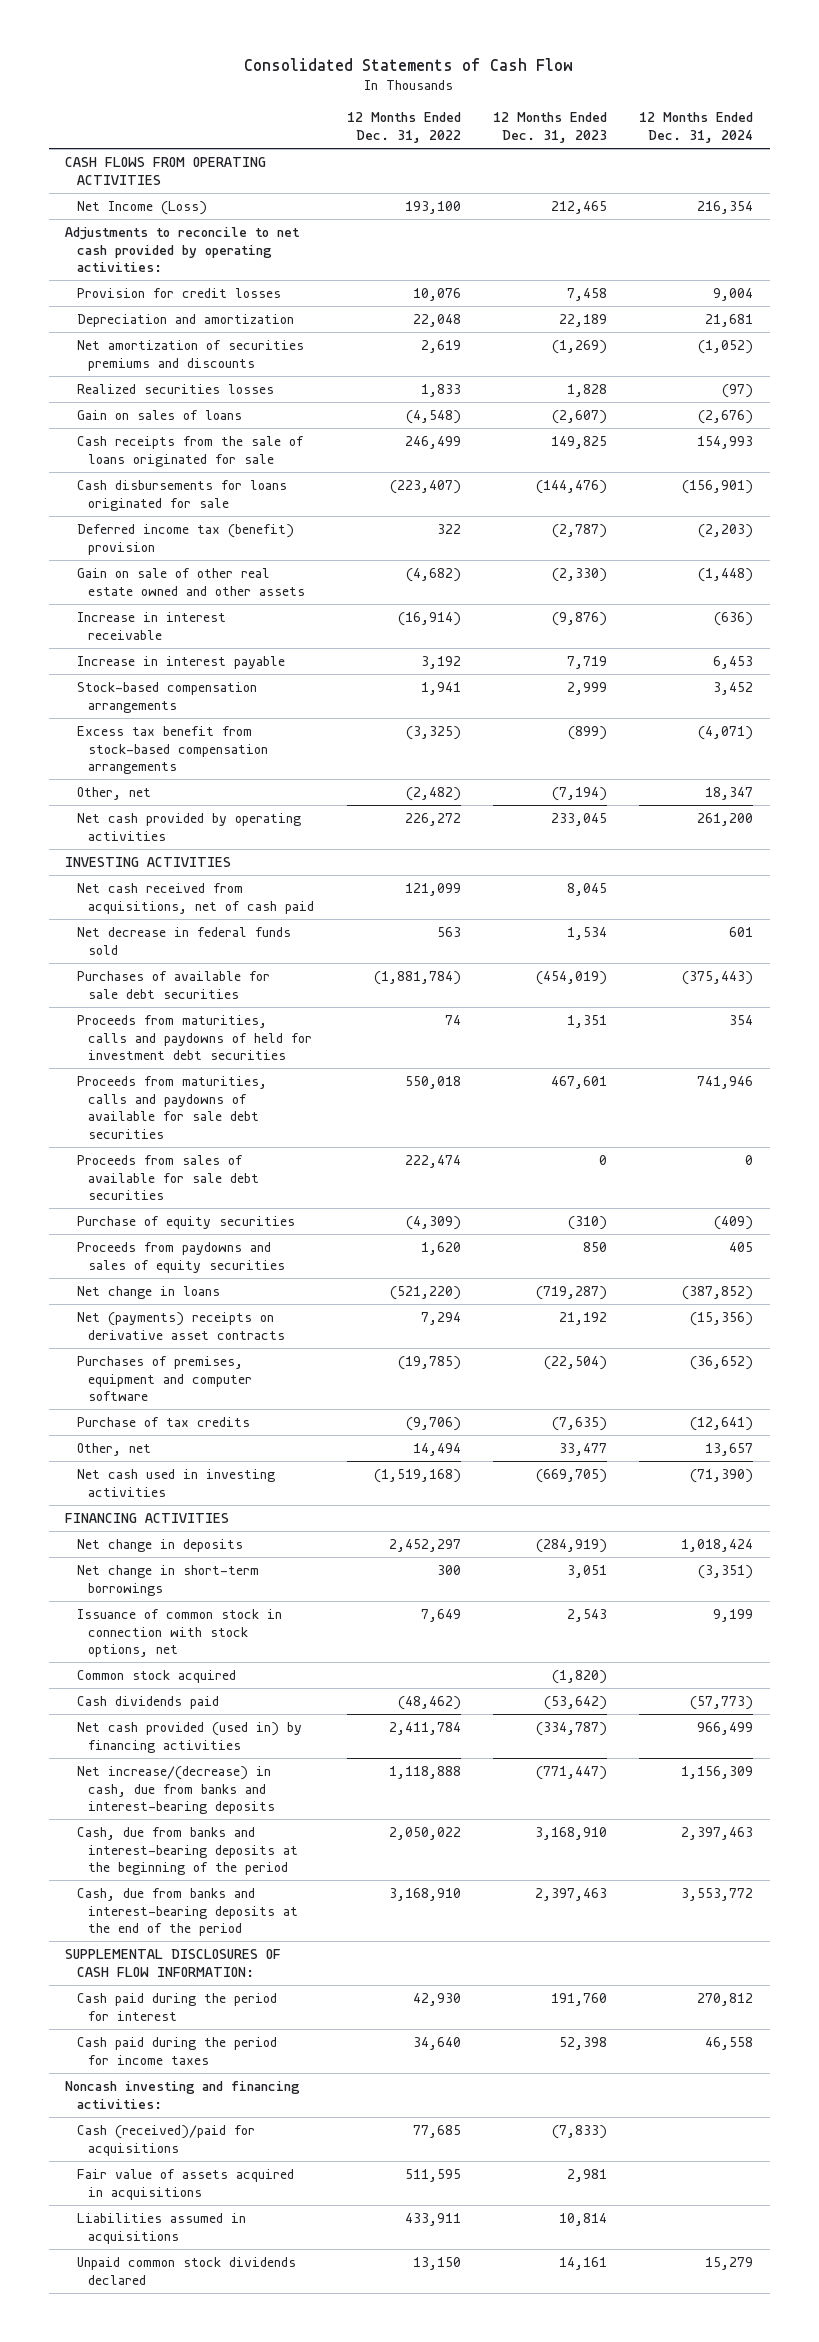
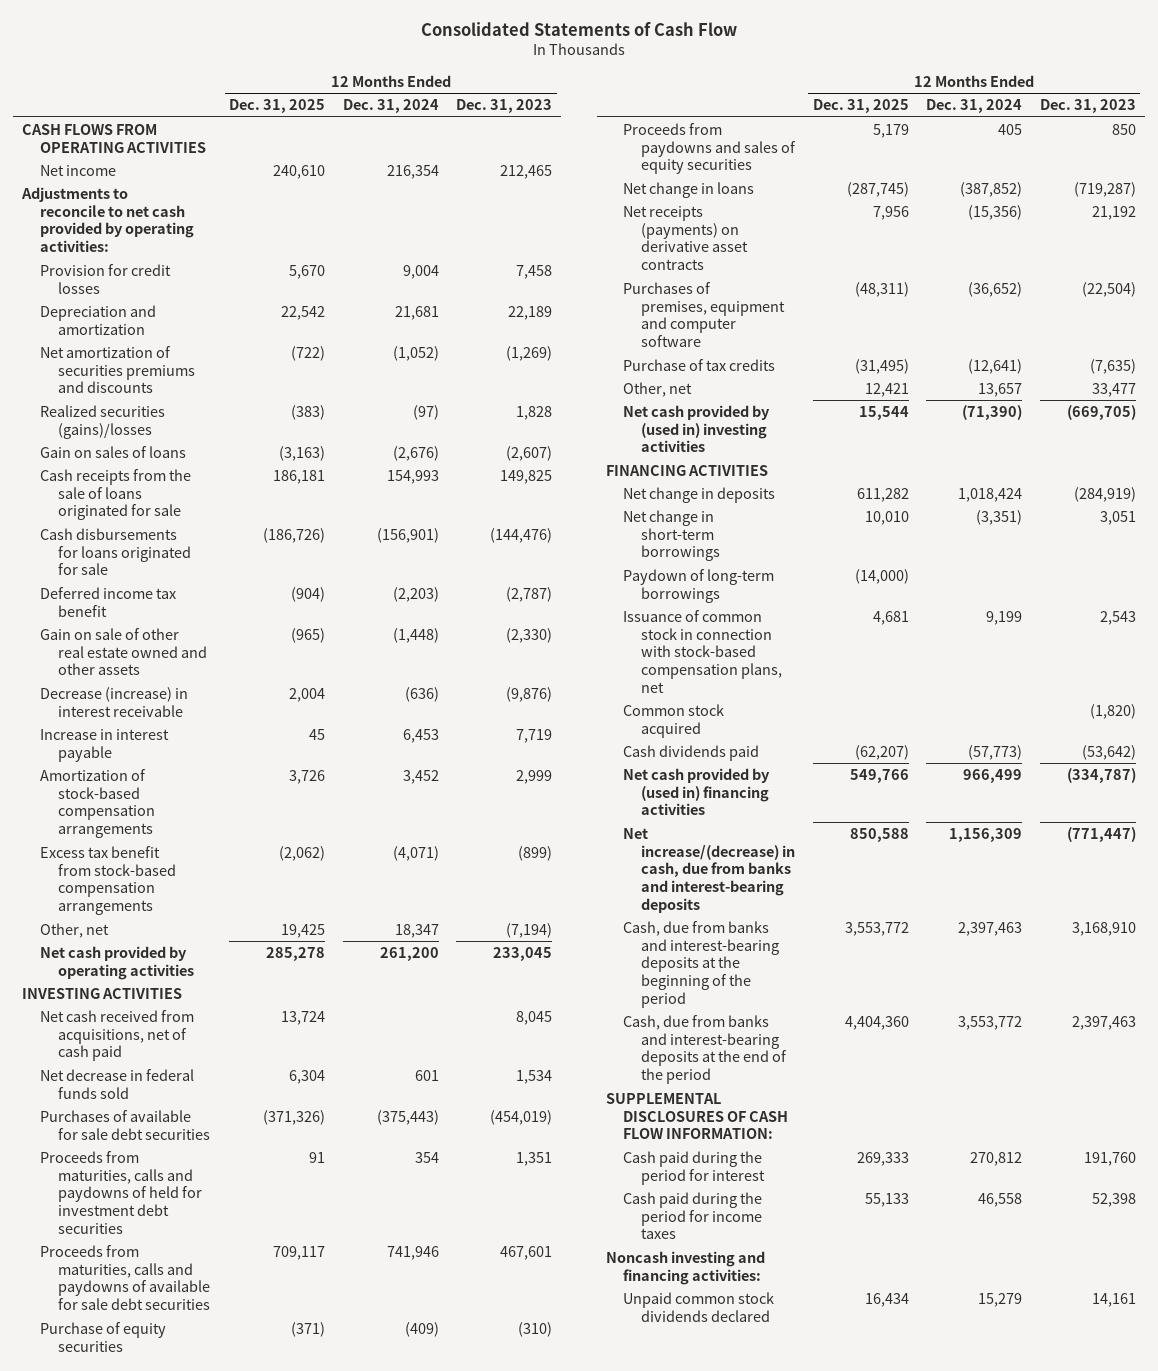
[346,112,461,144] 12 Months Ended Dec. 31, 2022 -> none
none -> [229,99,326,114] Dec. 31, 2025
[76,200,207,215] Net Income (Loss) -> [39,164,116,176] Net income
[76,383,274,394] Realized securities losses -> [39,404,165,439] Realized securities (gains)/losses
[76,523,294,555] Deferred income tax (benefit) provision -> [39,586,176,617] Deferred income tax benefit
[76,611,226,640] Increase in interest receivable -> [39,686,188,717] Decrease (increase) in interest receivable
[76,681,257,713] Stock-based compensation arrangements -> [39,768,155,839] Amortization of stock-based compensation arrangements
[76,1154,260,1201] Proceeds from sales of available for sale debt securities -> none
[76,1311,286,1340] Net (payments) receipts on derivative asset contracts -> [623,205,749,271] Net receipts (payments) on derivative asset contracts
[76,1468,275,1497] Net cash used in investing activities -> [623,404,771,453] Net cash provided by (used in) investing activities
none -> [623,568,775,603] Paydown of long-term borrowings
[76,1608,282,1658] Issuance of common stock in connection with stock options, net -> [623,609,783,693] Issuance of common stock in connection with stock-based compensation plans, net
[76,1721,302,1753] Net cash provided (used in) by financing activities -> [623,767,771,816] Net cash provided by (used in) financing activities
[76,2124,255,2156] Cash (received)/paid for acquisitions -> none
[76,2168,294,2200] Fair value of assets acquired in acquisitions -> none
[76,2212,246,2244] Liabilities assumed in acquisitions -> none

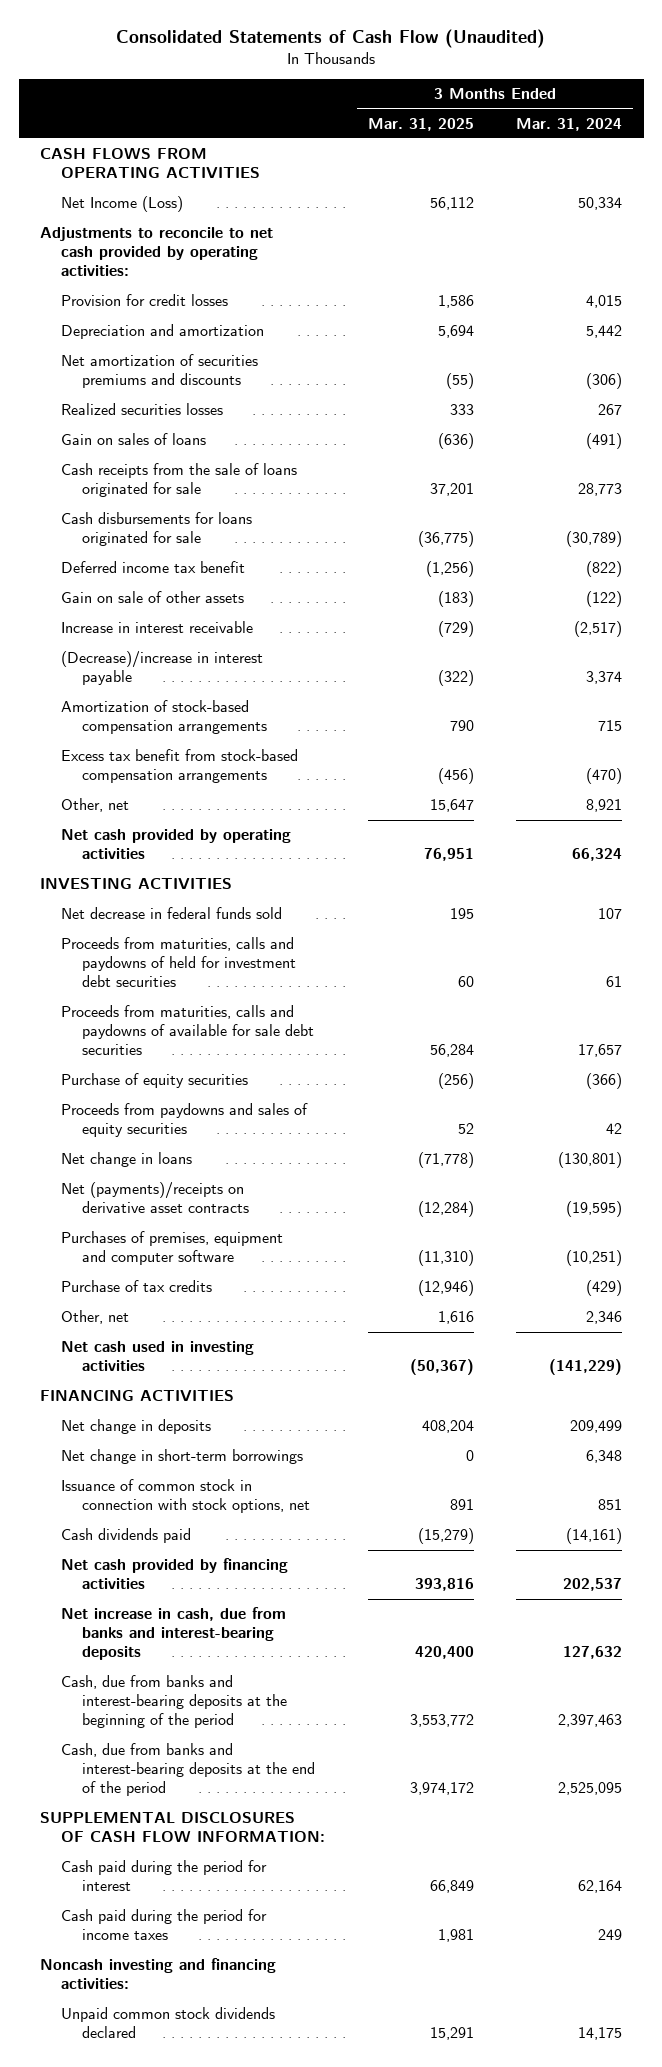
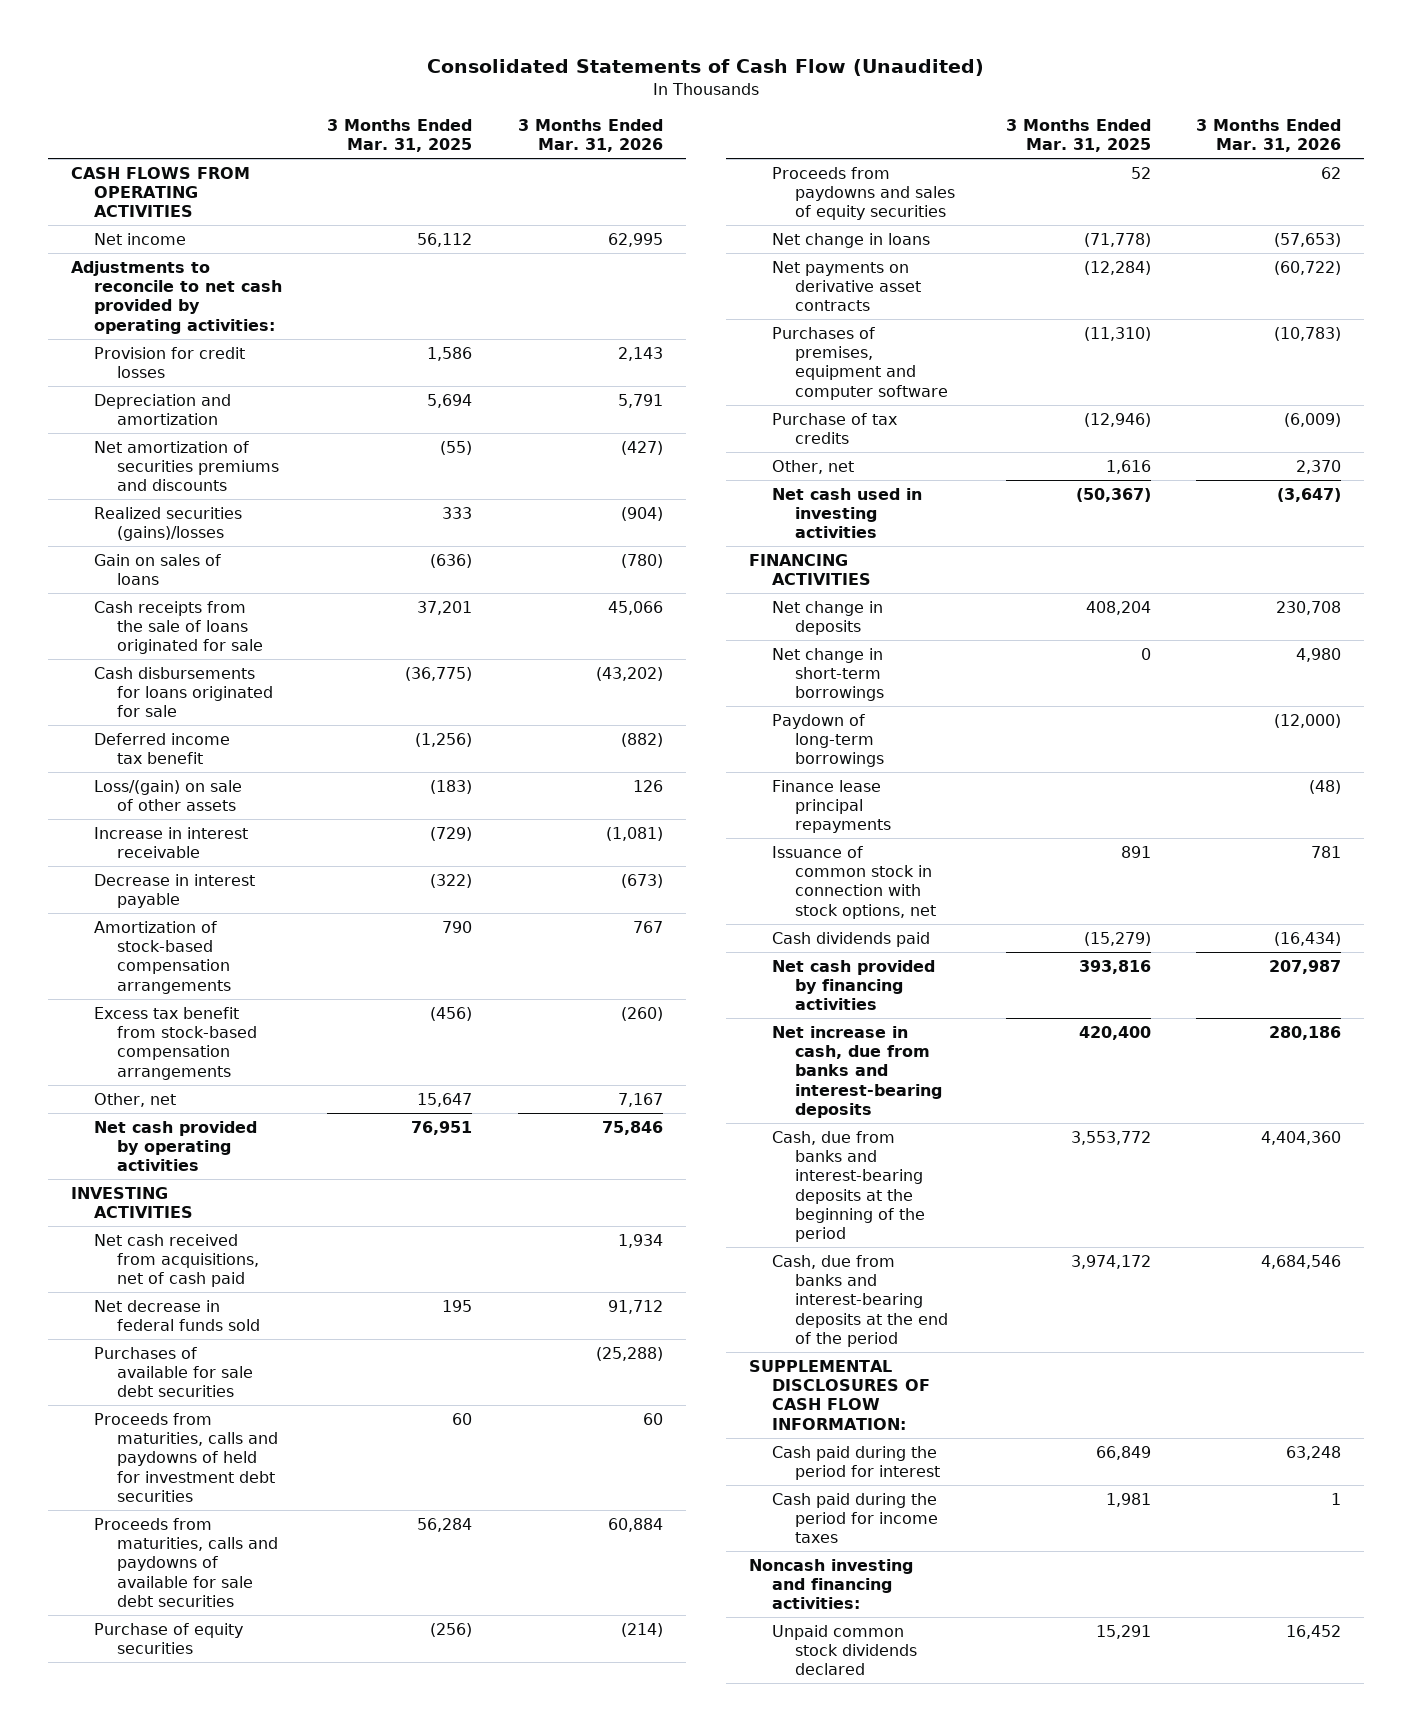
[516,117,623,131] Mar. 31, 2024 -> none
none -> [517,118,663,153] 3 Months Ended Mar. 31, 2026
[61,196,184,213] Net Income (Loss) -> [93,232,186,245] Net income
[61,403,224,416] Realized securities losses -> [93,506,242,542] Realized securities (gains)/losses
[61,591,245,604] Gain on sale of other assets -> [93,779,242,812] Loss/(gain) on sale of other assets
[61,651,264,686] (Decrease)/increase in interest payable -> [93,873,255,909] Decrease in interest payable
none -> [93,1233,259,1288] Net cash received from acquisitions, net of cash paid
none -> [93,1346,253,1398] Purchases of available for sale debt securities
[61,1182,249,1214] Net (payments)/receipts on derivative asset contracts -> [772,260,922,312] Net payments on derivative asset contracts
none -> [772,713,885,768] Paydown of long-term borrowings
none -> [772,779,892,834] Finance lease principal repayments

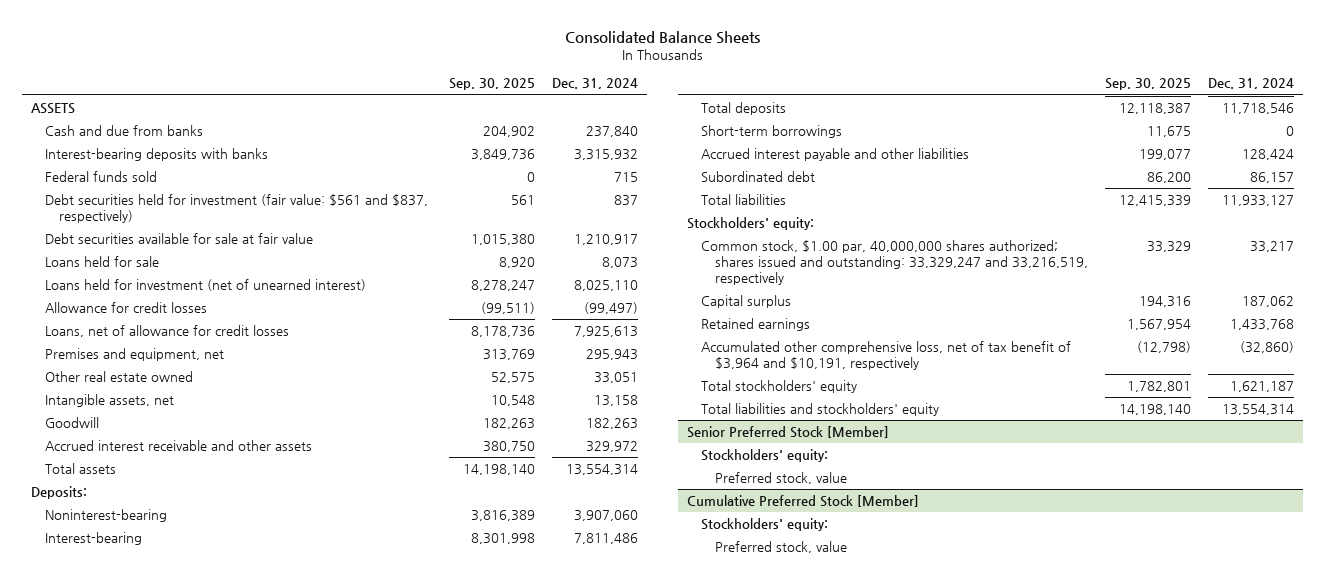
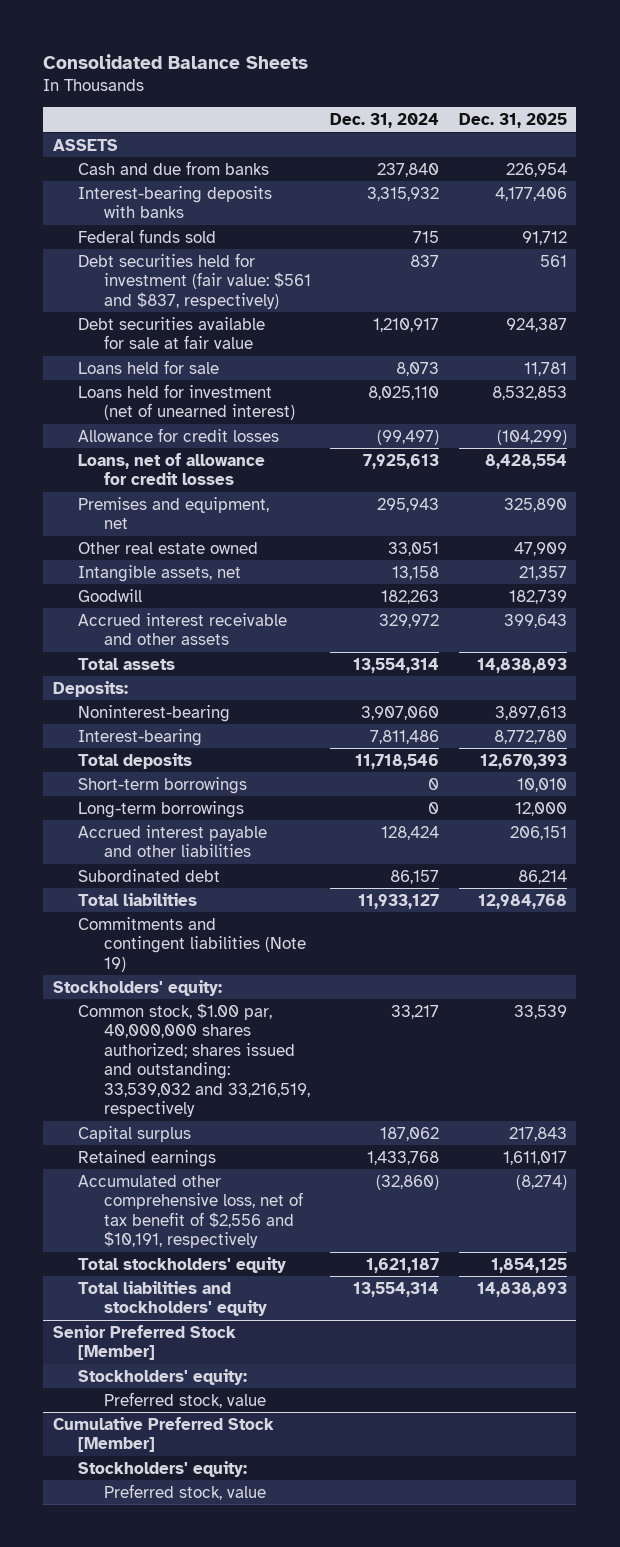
[449,78,536,91] Sep. 30, 2025 -> none
none -> [458,113,567,129] Dec. 31, 2025
none -> [78,800,245,818] Long-term borrowings
none -> [78,916,306,972] Commitments and contingent liabilities (Note 19)
[700,240,1089,285] Common stock, $1.00 par, 40,000,000 shares authorized; shares issued and outstanding: 33,329,247 and 33,216,519, respectively -> [78,1002,310,1118] Common stock, $1.00 par, 40,000,000 shares authorized; shares issued and outstanding: 33,539,032 and 33,216,519, respectively
[700,341,1071,370] Accumulated other comprehensive loss, net of tax benefit of $3,964 and $10,191, respectively -> [78,1174,303,1249] Accumulated other comprehensive loss, net of tax benefit of $2,556 and $10,191, respectively

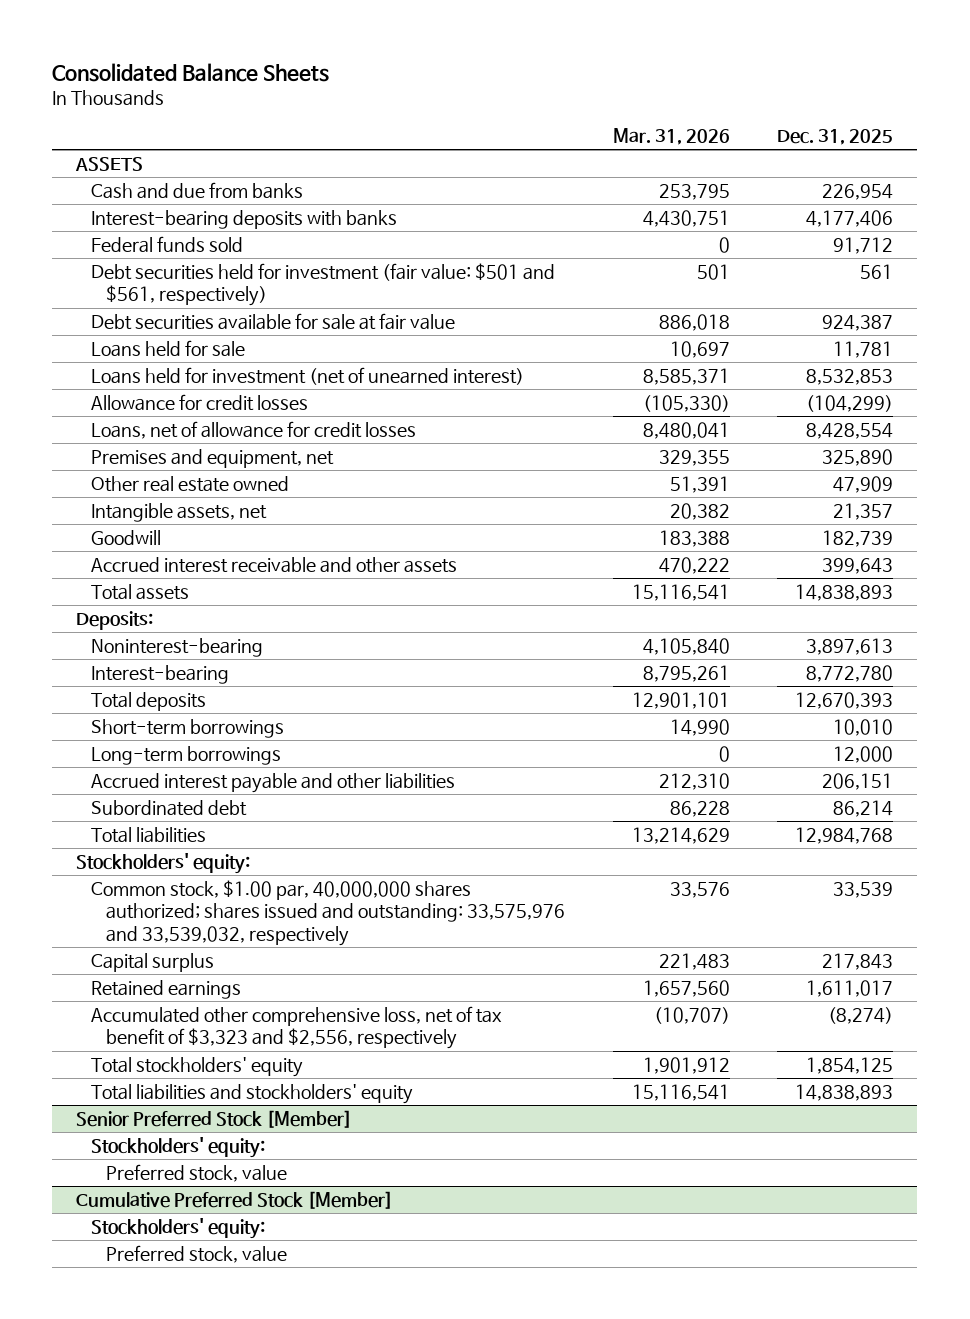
[330,113,440,129] Dec. 31, 2024 -> none
none -> [612,127,730,145] Mar. 31, 2026
[78,252,311,309] Debt securities held for investment (fair value: $561 and $837, respectively) -> [91,263,556,307] Debt securities held for investment (fair value: $501 and $561, respectively)
[78,916,306,972] Commitments and contingent liabilities (Note 19) -> none
[78,1002,310,1118] Common stock, $1.00 par, 40,000,000 shares authorized; shares issued and outstanding: 33,539,032 and 33,216,519, respectively -> [91,880,565,946] Common stock, $1.00 par, 40,000,000 shares authorized; shares issued and outstanding: 33,575,976 and 33,539,032, respectively
[78,1174,303,1249] Accumulated other comprehensive loss, net of tax benefit of $2,556 and $10,191, respectively -> [91,1006,503,1050] Accumulated other comprehensive loss, net of tax benefit of $3,323 and $2,556, respectively

